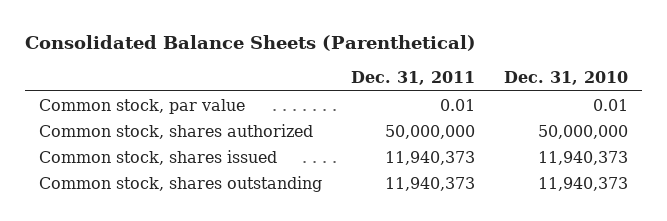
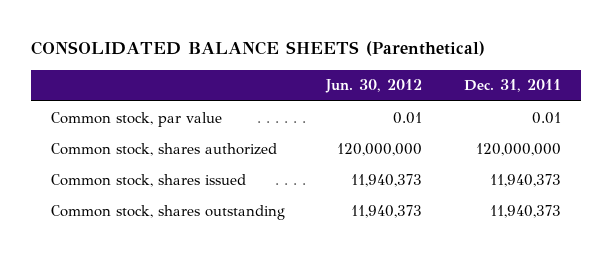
[24,34,476,51] Consolidated Balance Sheets (Parenthetical) -> [30,41,485,57] CONSOLIDATED BALANCE SHEETS (Parenthetical)
[503,71,628,86] Dec. 31, 2010 -> none
none -> [325,79,423,94] Jun. 30, 2012
[385,124,476,139] 50,000,000 -> [475,142,561,156] 120,000,000

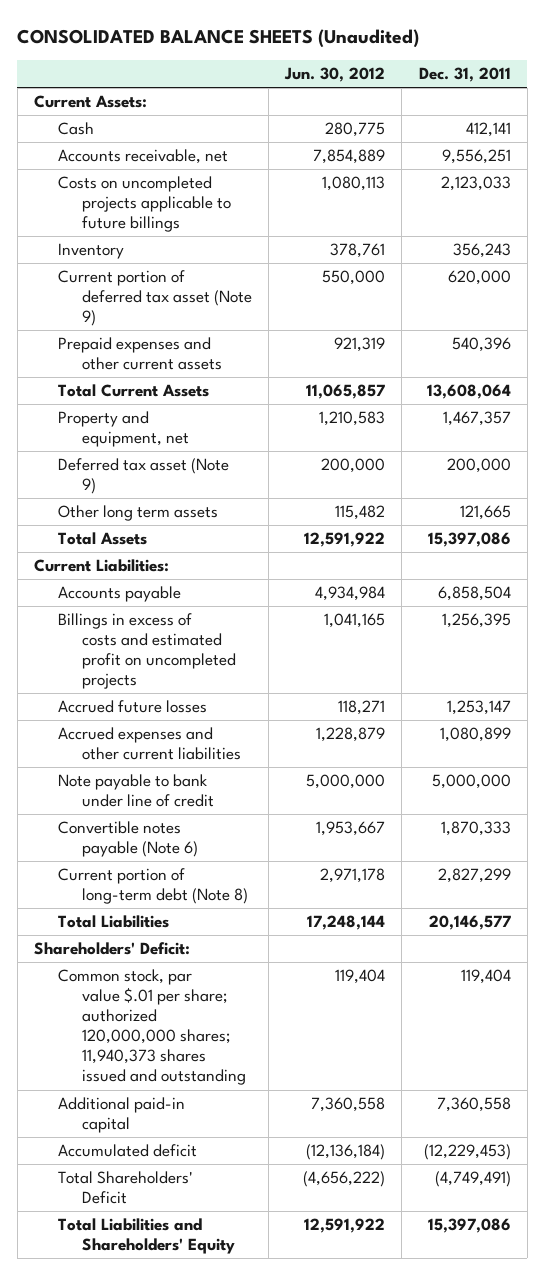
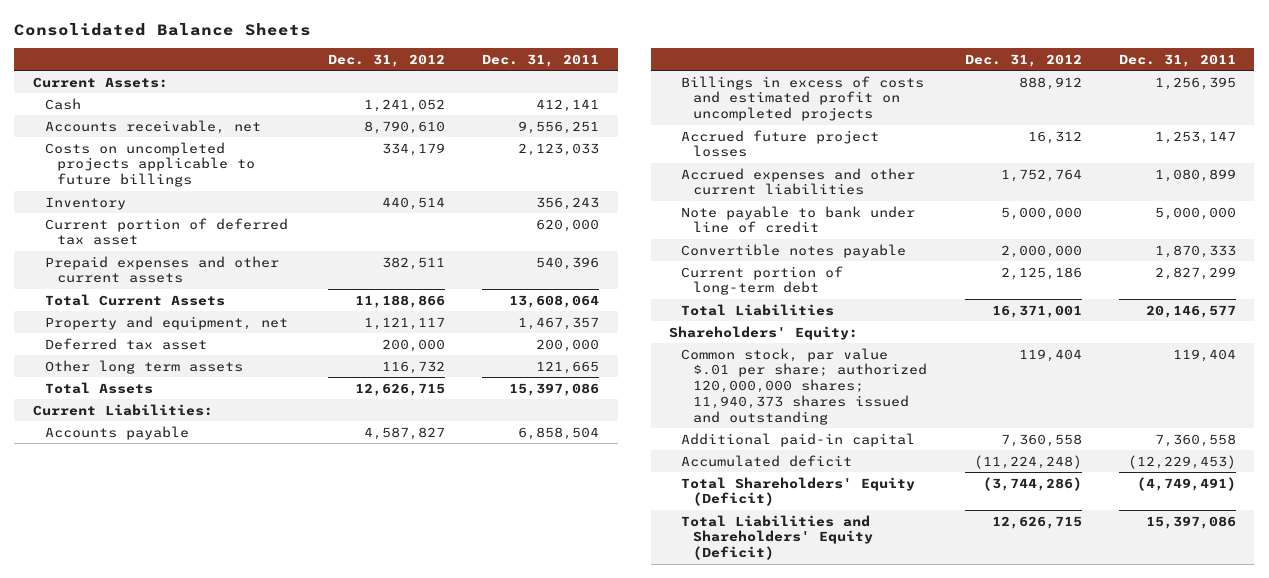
[17,29,420,49] CONSOLIDATED BALANCE SHEETS (Unaudited) -> [14,22,312,36] Consolidated Balance Sheets
[284,67,386,83] Jun. 30, 2012 -> none
none -> [327,53,445,67] Dec. 31, 2012
[57,270,252,327] Current portion of deferred tax asset (Note 9) -> [44,217,288,246] Current portion of deferred tax asset
[57,458,229,495] Deferred tax asset (Note 9) -> [44,337,207,350] Deferred tax asset
[57,700,207,714] Accrued future losses -> [681,129,880,158] Accrued future project losses
[57,821,198,858] Convertible notes payable (Note 6) -> [681,243,907,258] Convertible notes payable
[57,868,248,905] Current portion of long-term debt (Note 8) -> [681,265,844,296] Current portion of long-term debt
[33,942,190,956] Shareholders' Deficit: -> [669,325,859,340] Shareholders' Equity:
[57,1171,193,1205] Total Shareholders' Deficit -> [681,476,916,507] Total Shareholders' Equity (Deficit)
[57,1218,235,1255] Total Liabilities and Shareholders' Equity -> [681,514,874,561] Total Liabilities and Shareholders' Equity (Deficit)

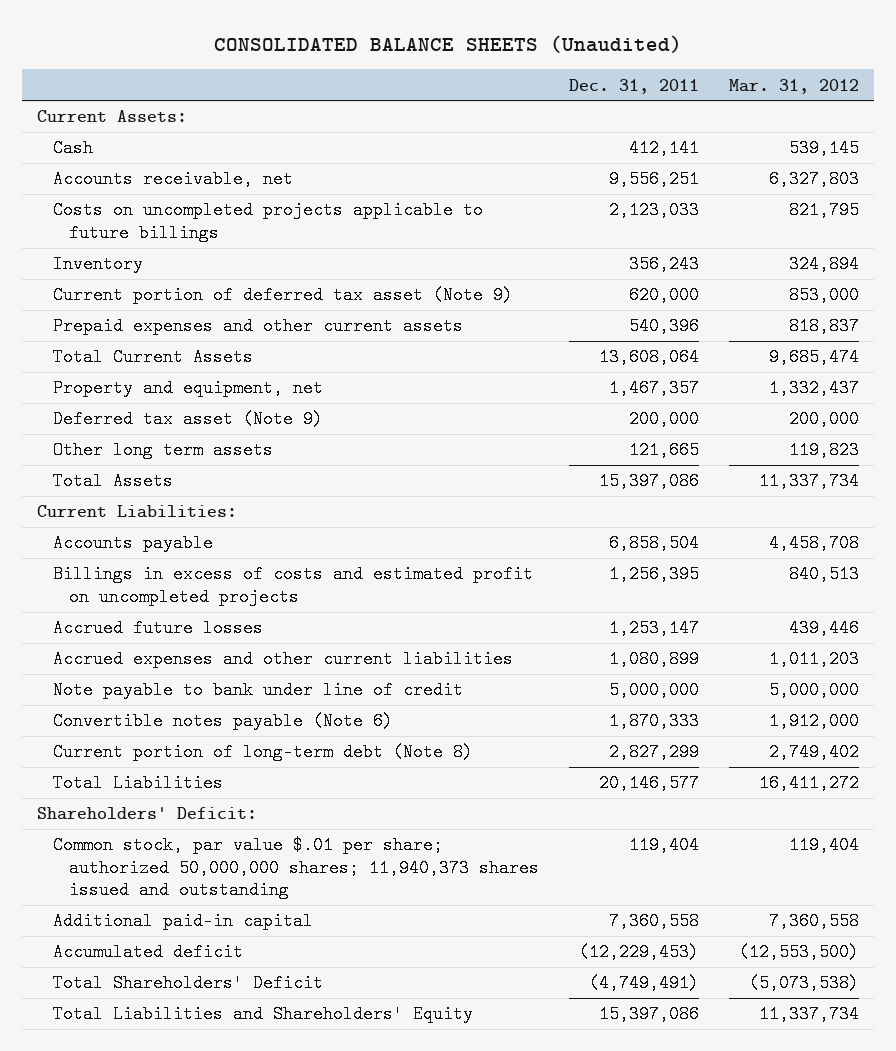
[14,22,312,36] Consolidated Balance Sheets -> [213,34,682,53] CONSOLIDATED BALANCE SHEETS (Unaudited)
[327,53,445,67] Dec. 31, 2012 -> none
none -> [729,78,860,94] Mar. 31, 2012
[44,217,288,246] Current portion of deferred tax asset -> [53,286,514,305] Current portion of deferred tax asset (Note 9)
[44,337,207,350] Deferred tax asset -> [53,410,324,429] Deferred tax asset (Note 9)
[681,129,880,158] Accrued future project losses -> [53,619,264,638] Accrued future losses
[681,243,907,258] Convertible notes payable -> [53,712,394,731] Convertible notes payable (Note 6)
[681,265,844,296] Current portion of long-term debt -> [53,743,474,762] Current portion of long-term debt (Note 8)
[669,325,859,340] Shareholders' Equity: -> [36,807,257,821] Shareholders' Deficit:
[681,347,928,425] Common stock, par value $.01 per share; authorized 120,000,000 shares; 11,940,373 shares issued and outstanding -> [53,836,540,900] Common stock, par value $.01 per share; authorized 50,000,000 shares; 11,940,373 shares issued and outstanding
[681,476,916,507] Total Shareholders' Equity (Deficit) -> [53,974,324,993] Total Shareholders' Deficit
[681,514,874,561] Total Liabilities and Shareholders' Equity (Deficit) -> [53,1005,474,1024] Total Liabilities and Shareholders' Equity

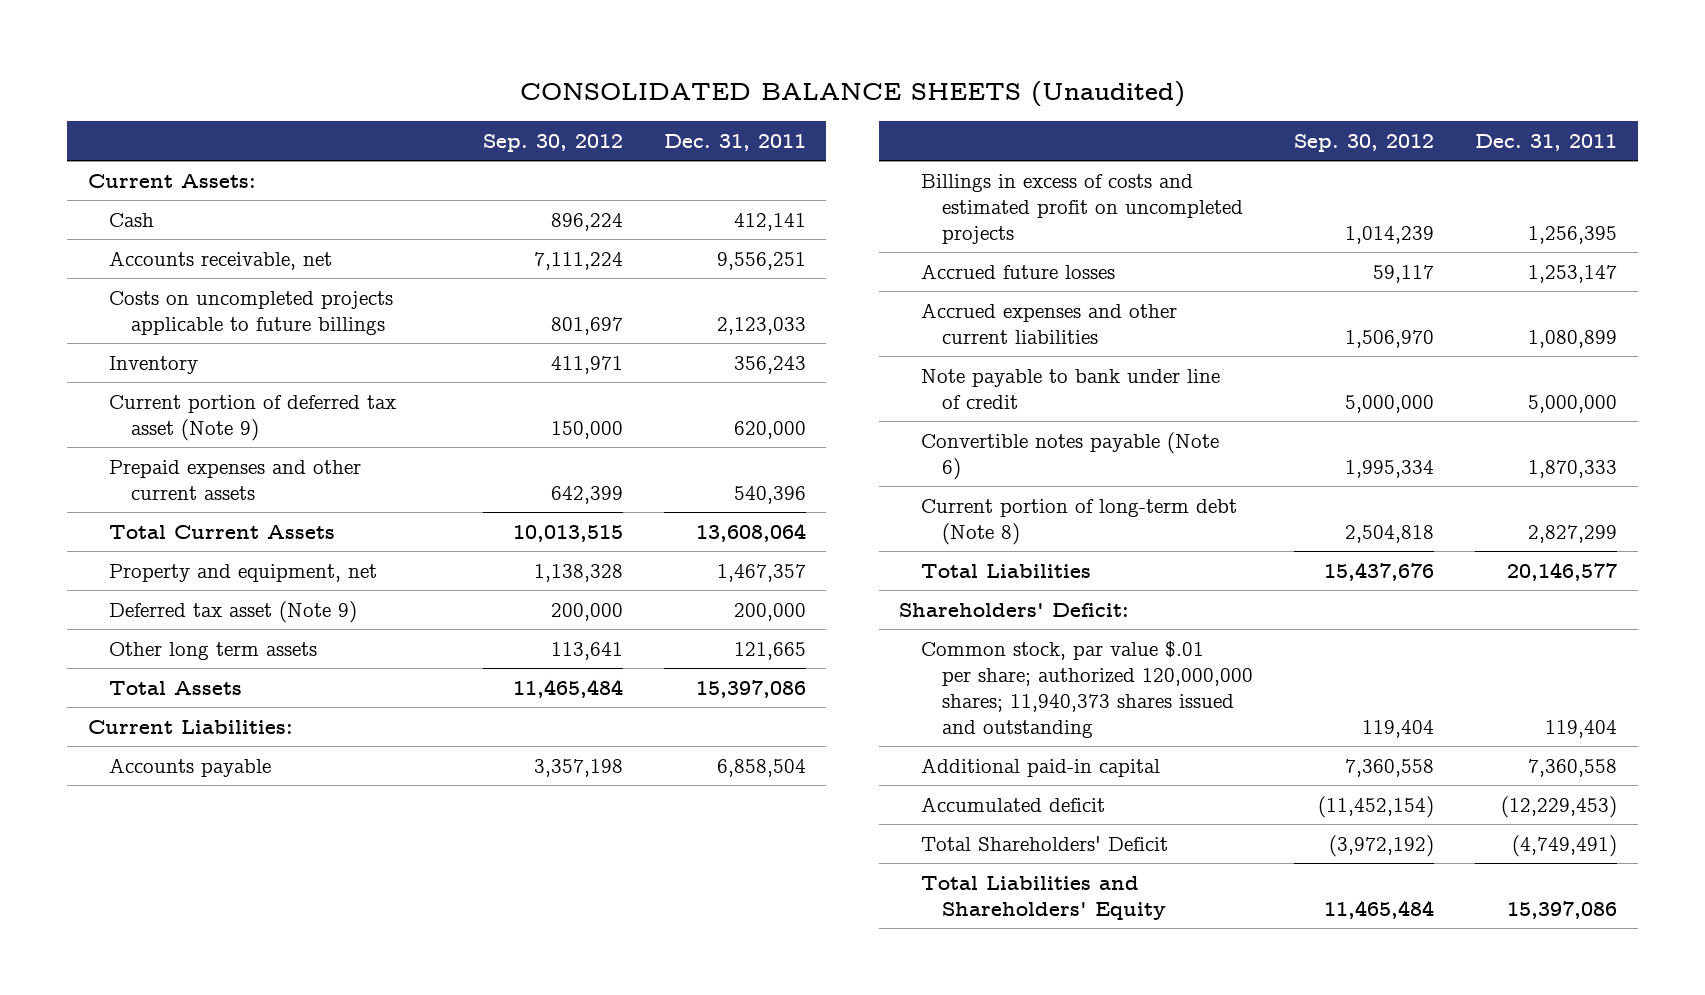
[729,78,860,94] Mar. 31, 2012 -> none
none -> [482,133,623,152] Sep. 30, 2012
[53,836,540,900] Common stock, par value $.01 per share; authorized 50,000,000 shares; 11,940,373 shares issued and outstanding -> [920,640,1254,738] Common stock, par value $.01 per share; authorized 120,000,000 shares; 11,940,373 shares issued and outstanding

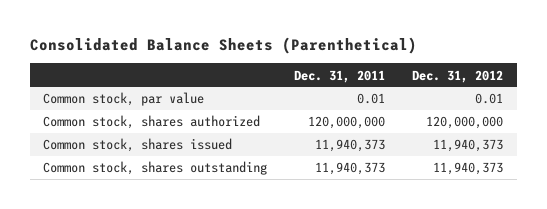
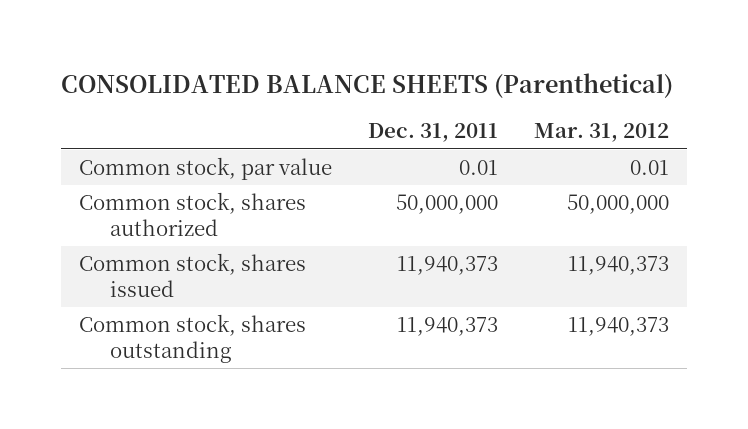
[29,37,417,55] Consolidated Balance Sheets (Parenthetical) -> [60,72,673,98] CONSOLIDATED BALANCE SHEETS (Parenthetical)
[412,69,504,83] Dec. 31, 2012 -> none
none -> [533,123,669,143] Mar. 31, 2012
[308,116,386,130] 120,000,000 -> [395,194,498,215] 50,000,000

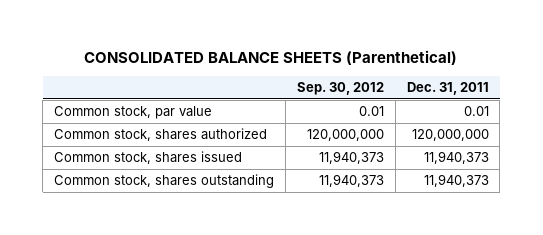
[533,123,669,143] Mar. 31, 2012 -> none
none -> [296,82,384,96] Sep. 30, 2012
[395,194,498,215] 50,000,000 -> [411,129,489,142] 120,000,000

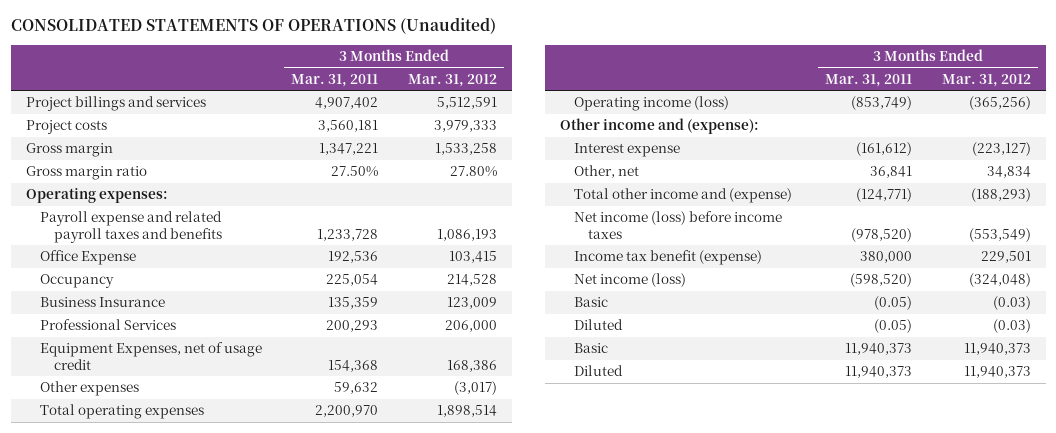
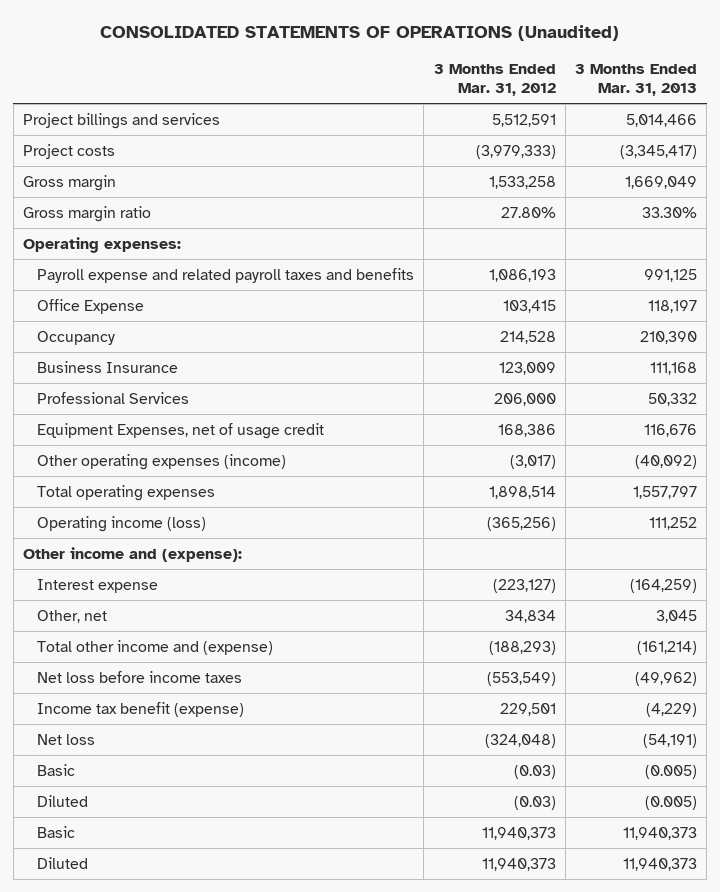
[291,73,379,87] Mar. 31, 2011 -> none
none -> [575,64,698,97] 3 Months Ended Mar. 31, 2013
[433,120,497,133] 3,979,333 -> [475,144,556,159] (3,979,333)
[39,381,139,397] Other expenses -> [37,453,287,470] Other operating expenses (income)
[573,211,782,239] Net income (loss) before income taxes -> [37,670,243,683] Net loss before income taxes
[573,273,686,288] Net income (loss) -> [37,733,96,745] Net loss

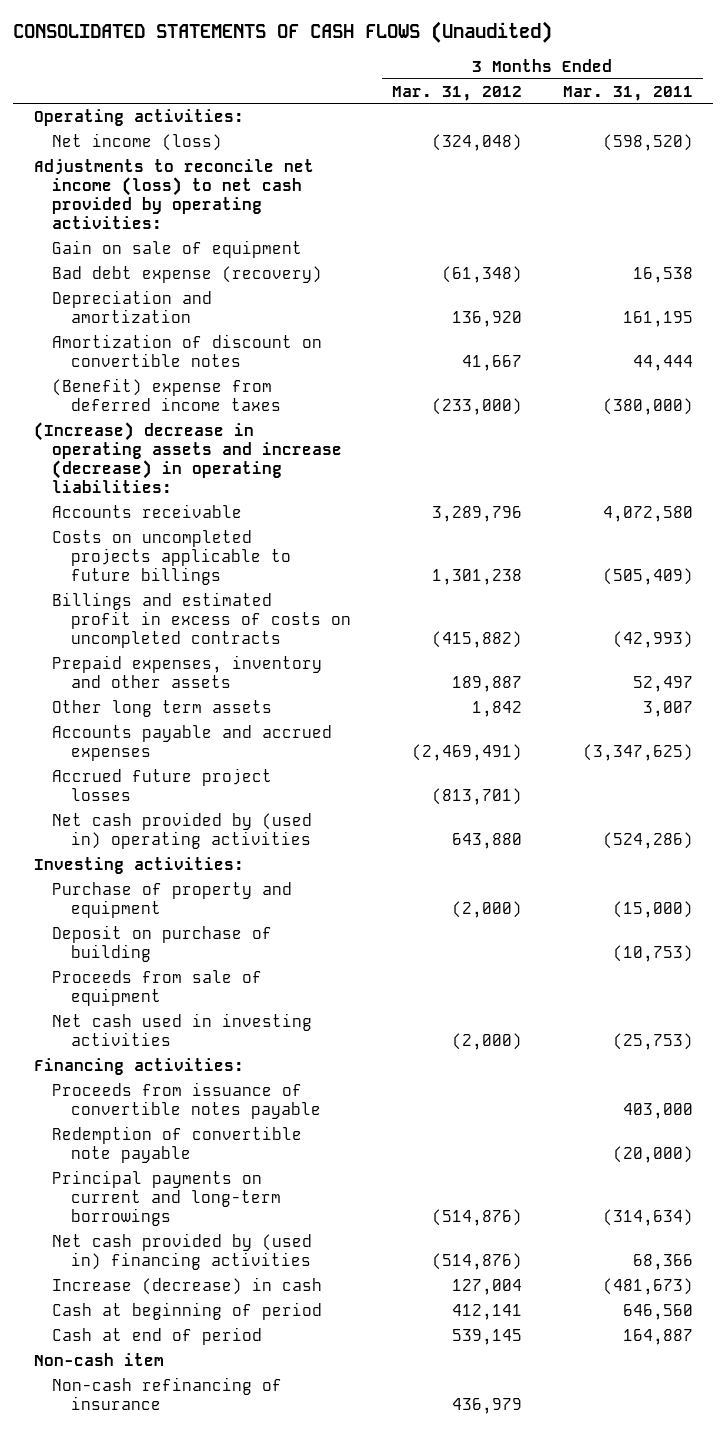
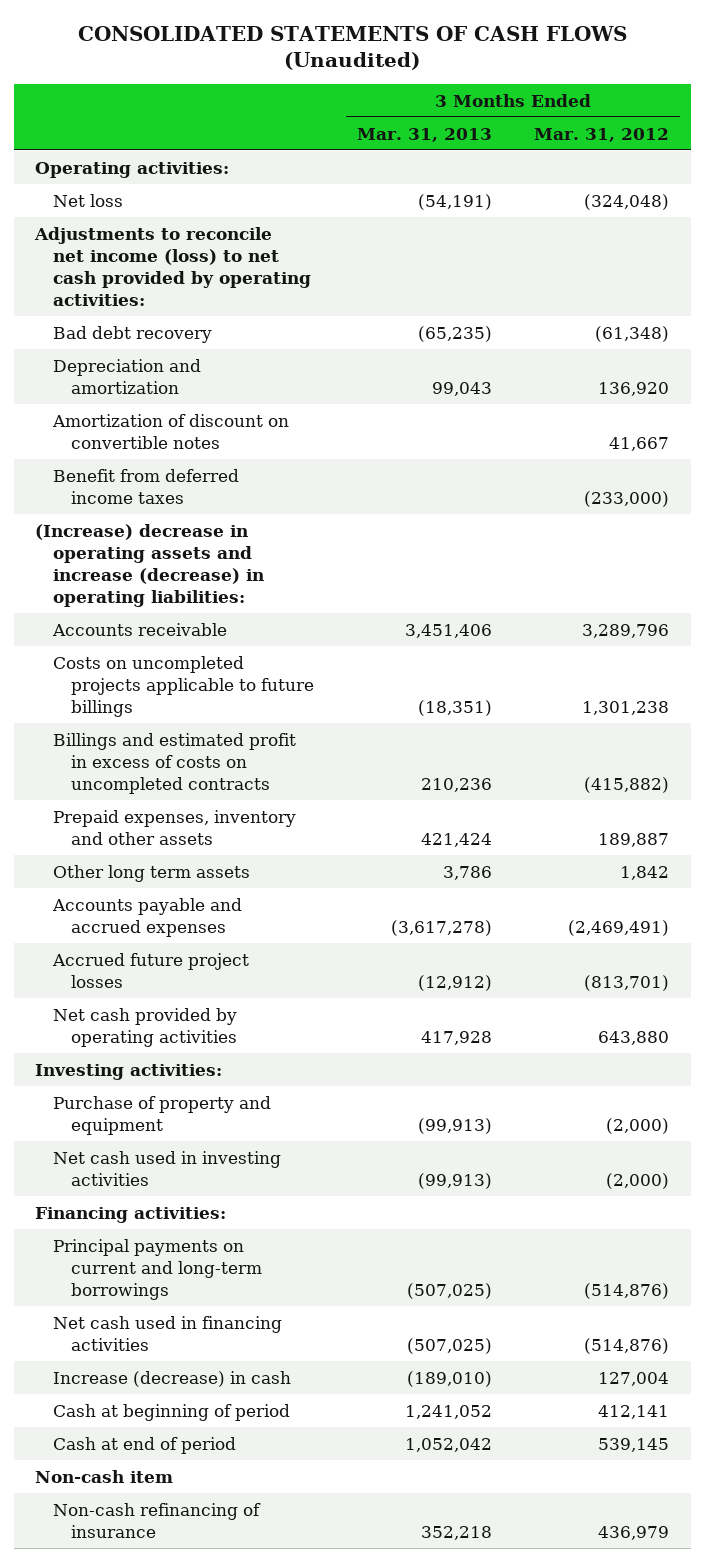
[562,85,693,101] Mar. 31, 2011 -> none
none -> [356,127,492,142] Mar. 31, 2013
[52,132,223,151] Net income (loss) -> [53,193,124,207] Net loss
[52,239,303,258] Gain on sale of equipment -> none
[52,265,323,283] Bad debt expense (recovery) -> [53,325,213,343] Bad debt recovery
[52,377,281,412] (Benefit) expense from deferred income taxes -> [53,468,240,504] Benefit from deferred income taxes
[52,811,313,850] Net cash provided by (used in) operating activities -> [53,1007,238,1047] Net cash provided by operating activities
[52,924,273,963] Deposit on purchase of building -> none
[52,969,263,1007] Proceeds from sale of equipment -> none
[52,1081,321,1120] Proceeds from issuance of convertible notes payable -> none
[52,1125,303,1164] Redemption of convertible note payable -> none
[52,1232,313,1271] Net cash provided by (used in) financing activities -> [53,1315,283,1351] Net cash used in financing activities

